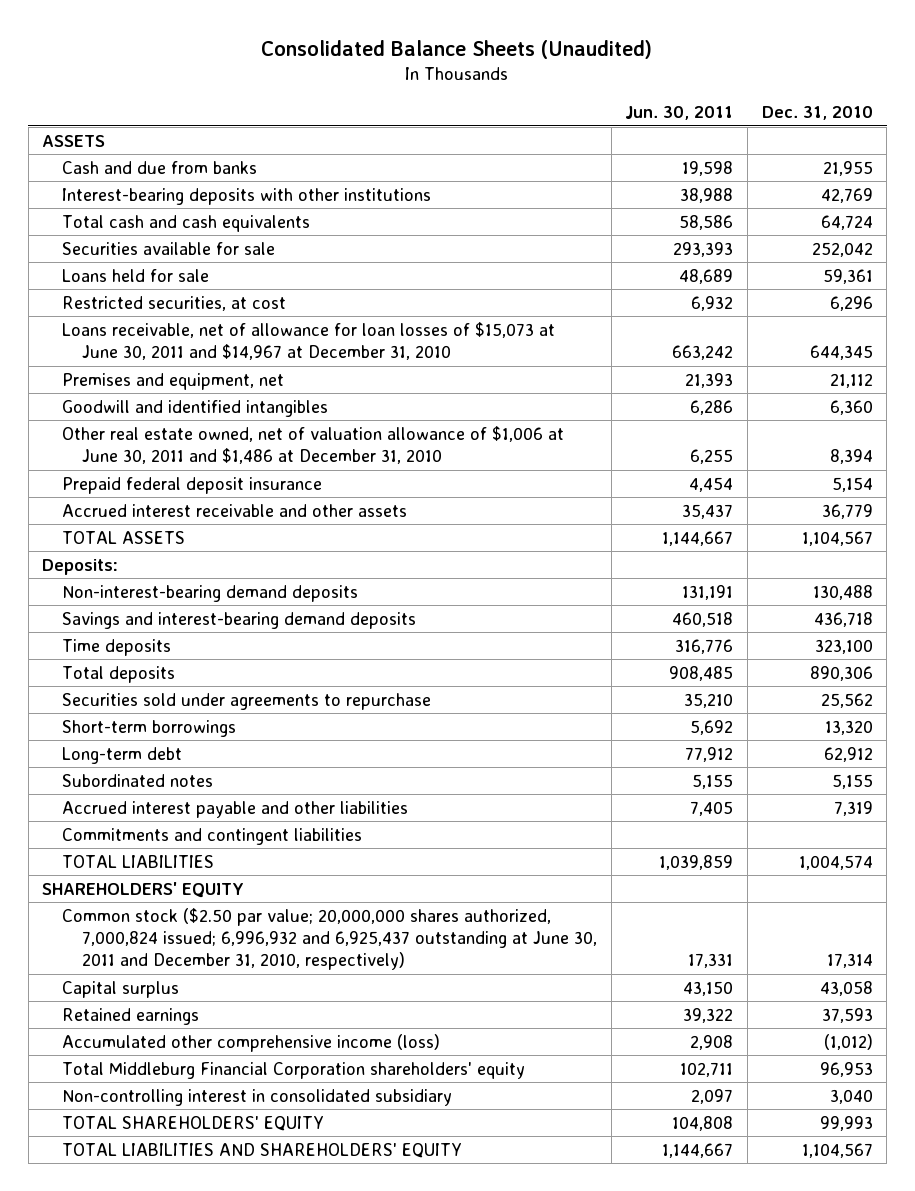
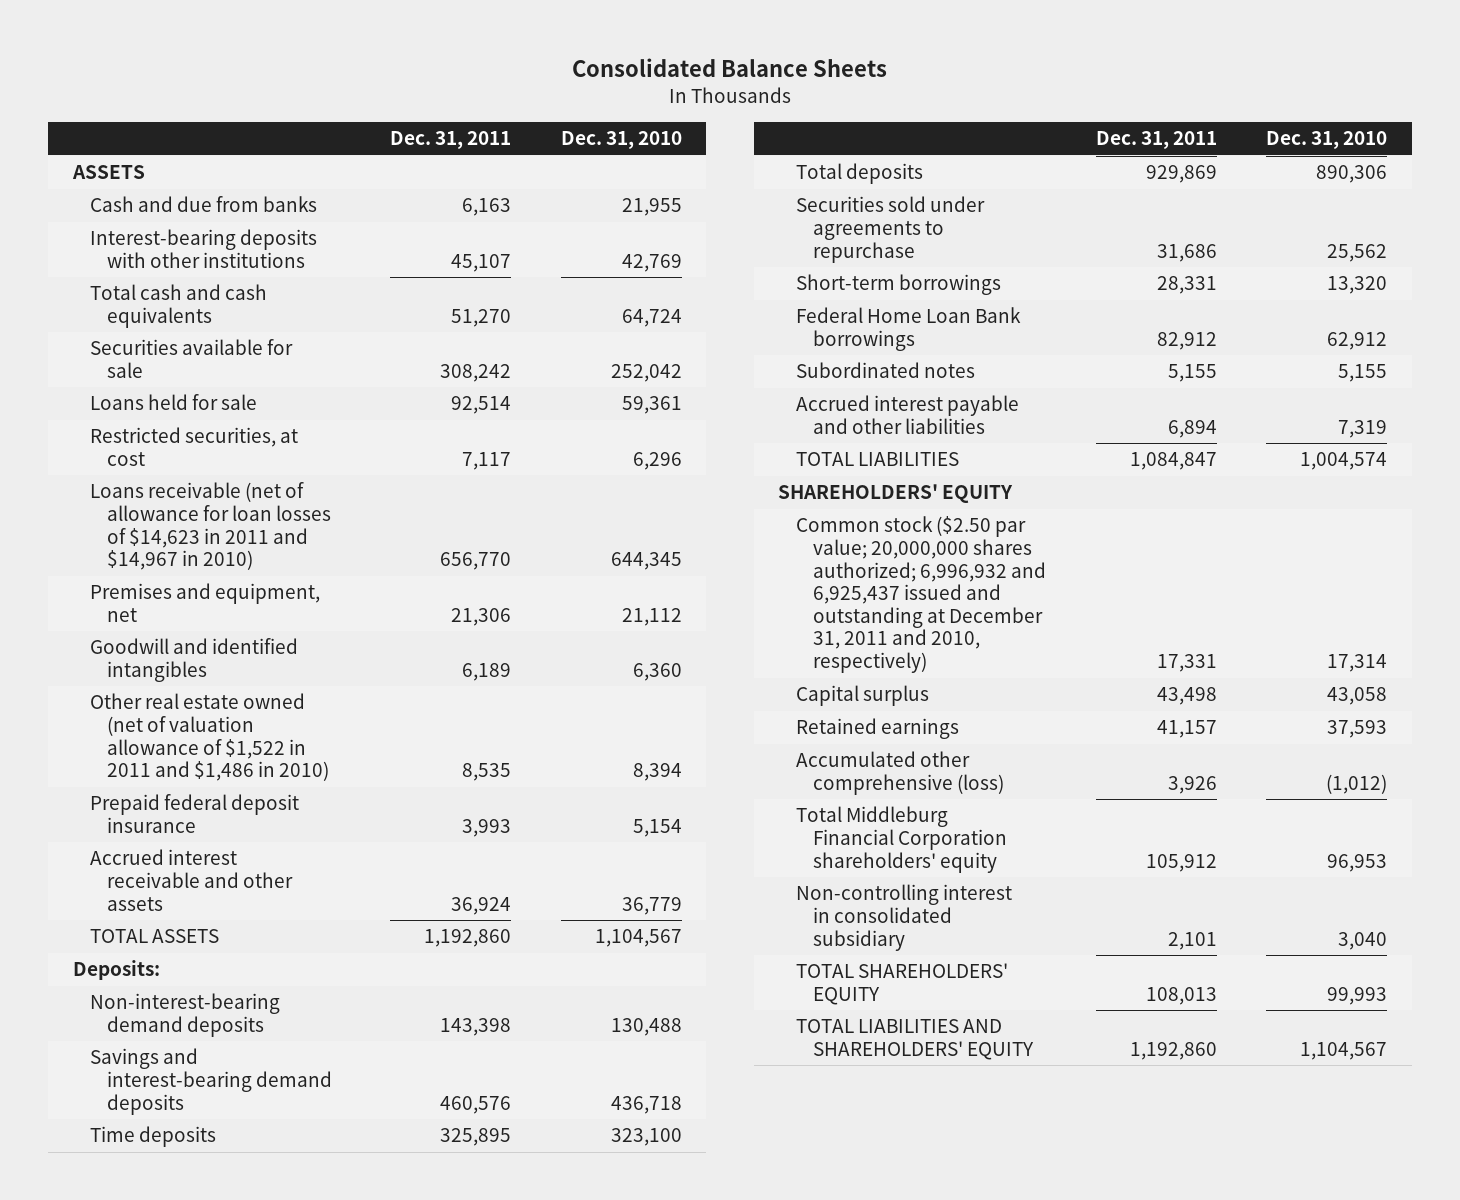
[261,40,653,60] Consolidated Balance Sheets (Unaudited) -> [571,58,887,78] Consolidated Balance Sheets
[625,106,734,121] Jun. 30, 2011 -> none
none -> [390,131,512,150] Dec. 31, 2011
[62,321,556,360] Loans receivable, net of allowance for loan losses of $15,073 at June 30, 2011 and $14,967 at December 31, 2010 -> [90,482,332,571] Loans receivable (net of allowance for loan losses of $14,623 in 2011 and $14,967 in 2010)
[62,425,565,464] Other real estate owned, net of valuation allowance of $1,006 at June 30, 2011 and $1,486 at December 31, 2010 -> [90,693,330,782] Other real estate owned (net of valuation allowance of $1,522 in 2011 and $1,486 in 2010)
[62,746,183,764] Long-term debt -> [795,307,1021,351] Federal Home Loan Bank borrowings
[62,827,363,845] Commitments and contingent liabilities -> none
[62,907,598,971] Common stock ($2.50 par value; 20,000,000 shares authorized, 7,000,824 issued; 6,996,932 and 6,925,437 outstanding at June 30, 2011 and December 31, 2010, respectively) -> [795,516,1047,674] Common stock ($2.50 par value; 20,000,000 shares authorized; 6,996,932 and 6,925,437 issued and outstanding at December 31, 2011 and 2010, respectively)
[62,1033,441,1052] Accumulated other comprehensive income (loss) -> [795,751,1005,795] Accumulated other comprehensive (loss)

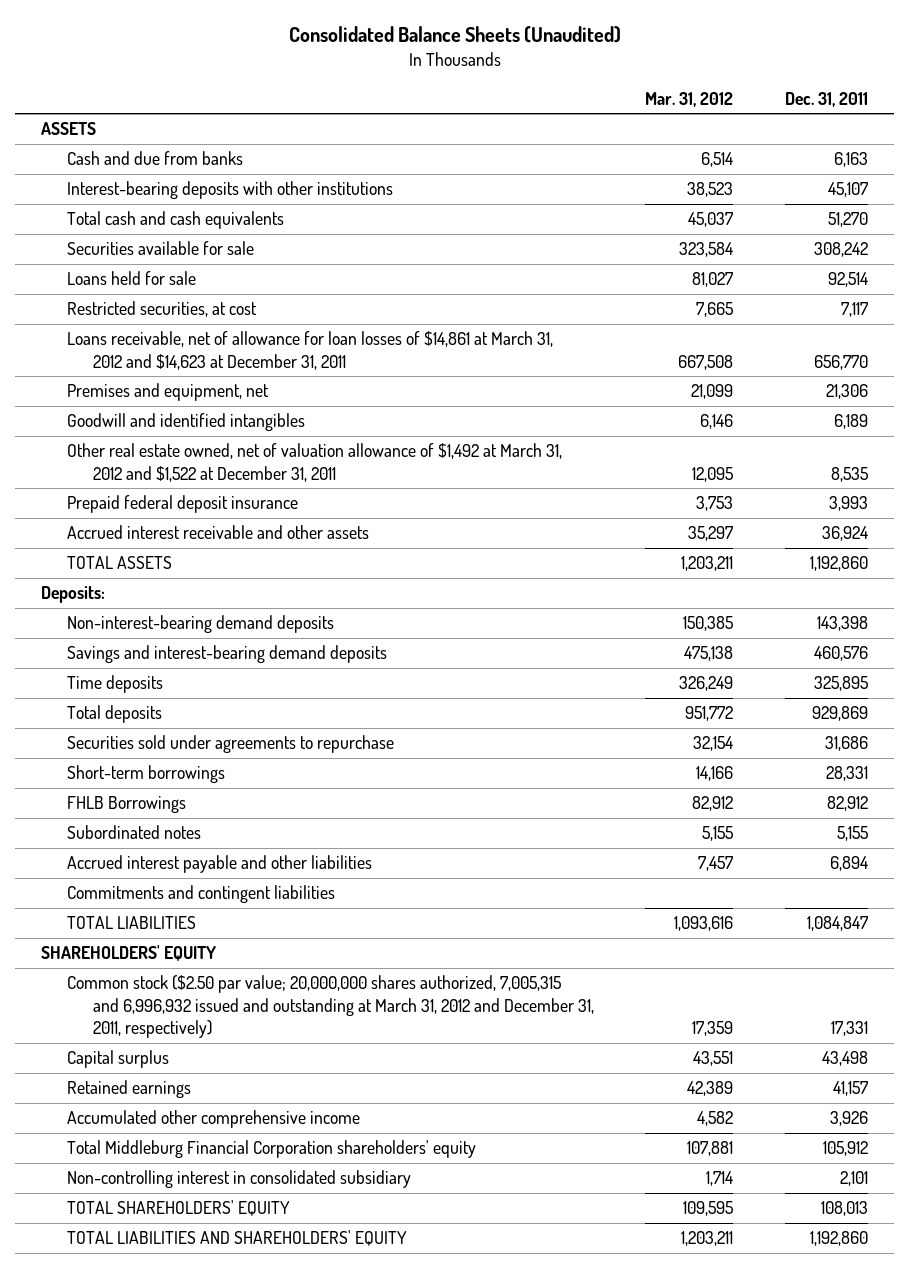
[571,58,887,78] Consolidated Balance Sheets -> [288,26,621,44] Consolidated Balance Sheets (Unaudited)
[560,131,682,150] Dec. 31, 2010 -> none
none -> [645,91,734,107] Mar. 31, 2012
[90,482,332,571] Loans receivable (net of allowance for loan losses of $14,623 in 2011 and $14,967 in 2010) -> [66,331,553,370] Loans receivable, net of allowance for loan losses of $14,861 at March 31, 2012 and $14,623 at December 31, 2011
[90,693,330,782] Other real estate owned (net of valuation allowance of $1,522 in 2011 and $1,486 in 2010) -> [66,443,562,482] Other real estate owned, net of valuation allowance of $1,492 at March 31, 2012 and $1,522 at December 31, 2011
[795,307,1021,351] Federal Home Loan Bank borrowings -> [66,796,186,814] FHLB Borrowings
none -> [66,885,335,904] Commitments and contingent liabilities
[795,516,1047,674] Common stock ($2.50 par value; 20,000,000 shares authorized; 6,996,932 and 6,925,437 issued and outstanding at December 31, 2011 and 2010, respectively) -> [66,975,594,1038] Common stock ($2.50 par value; 20,000,000 shares authorized, 7,005,315 and 6,996,932 issued and outstanding at March 31, 2012 and December 31, 2011, respectively)
[795,751,1005,795] Accumulated other comprehensive (loss) -> [66,1110,360,1129] Accumulated other comprehensive income

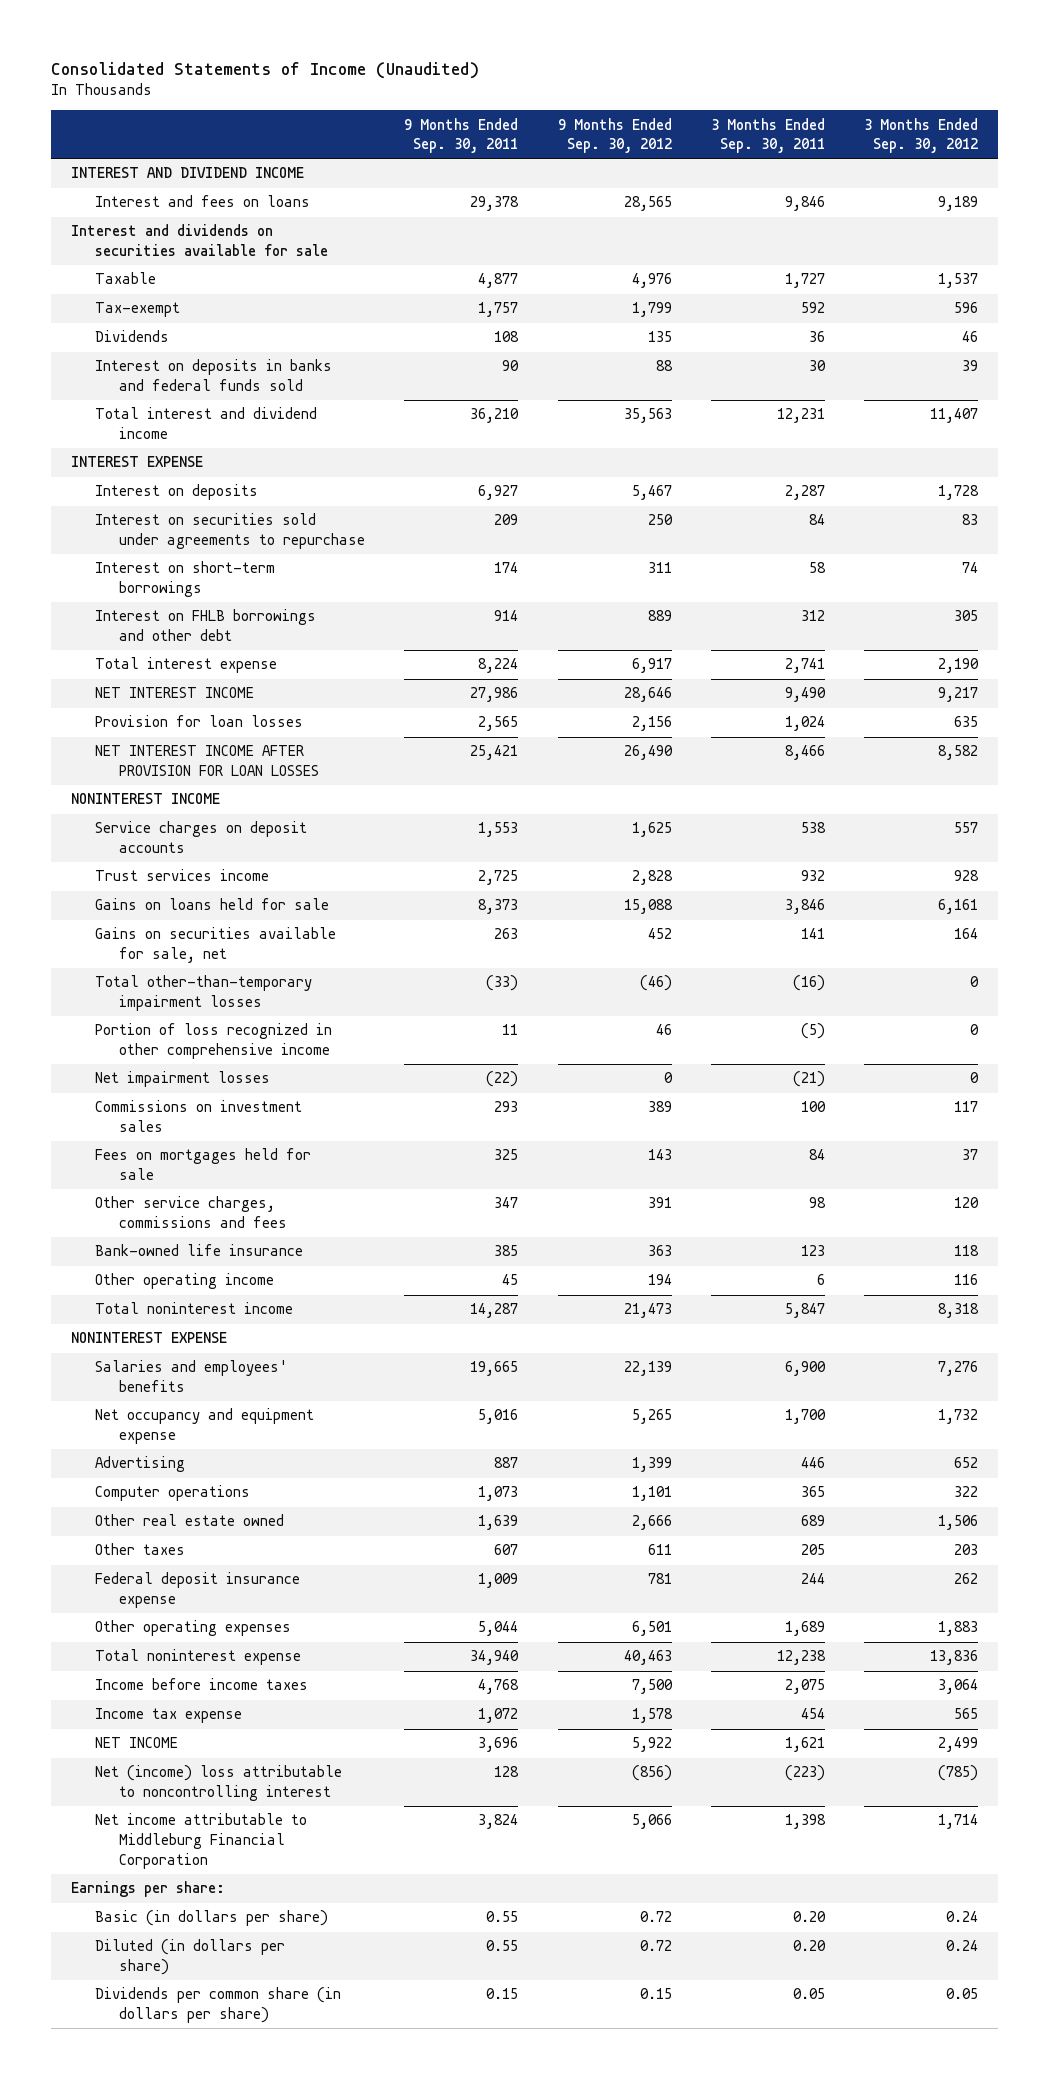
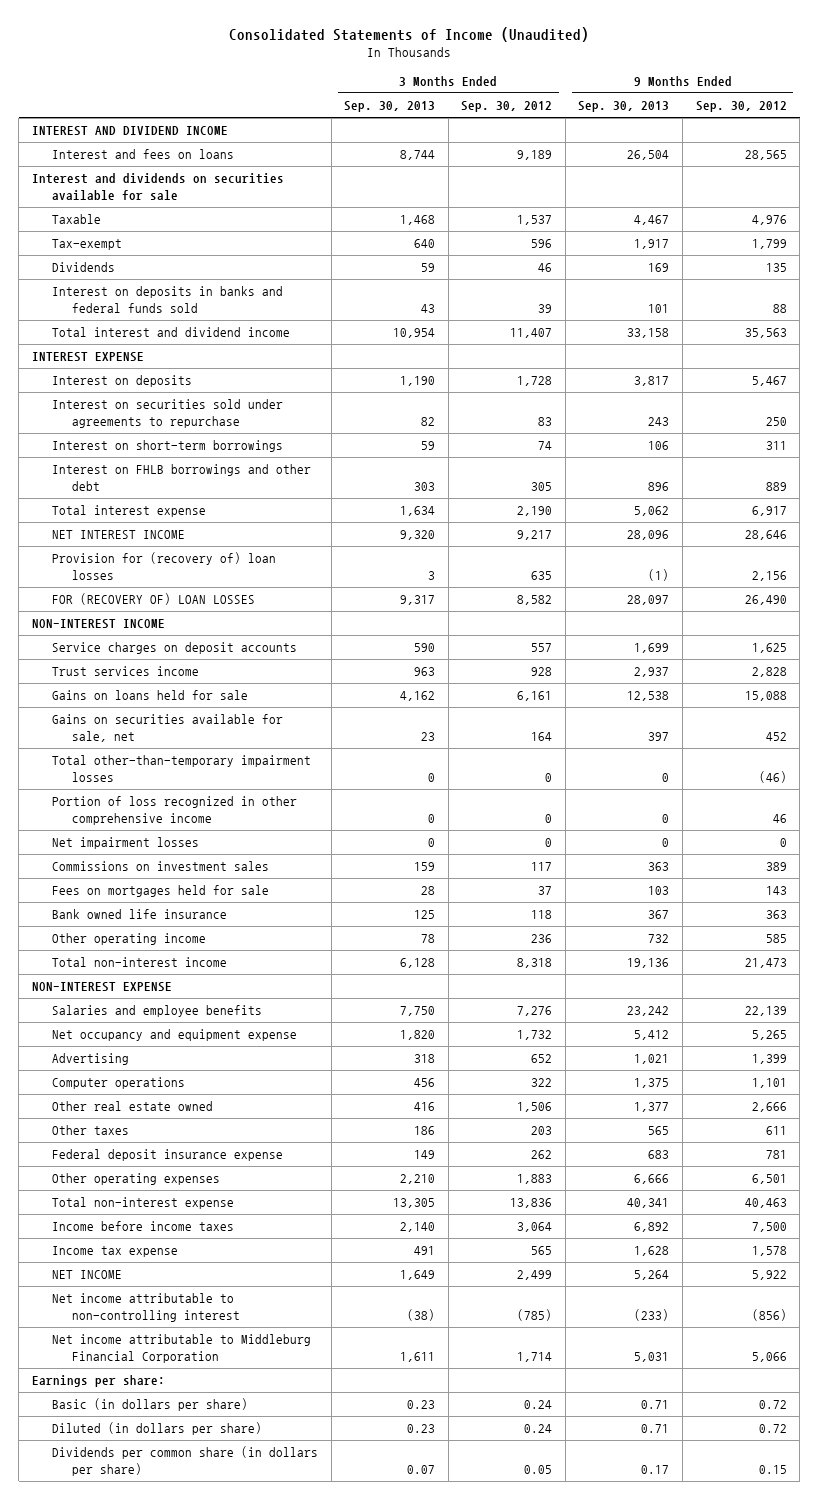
[404,117,519,154] 9 Months Ended Sep. 30, 2011 -> none
[710,117,825,154] 3 Months Ended Sep. 30, 2011 -> none
none -> [344,101,436,113] Sep. 30, 2013
none -> [578,101,670,113] Sep. 30, 2013
[94,715,303,728] Provision for loan losses -> [52,552,277,580] Provision for (recovery of) loan losses
[94,745,319,777] NET INTEREST INCOME AFTER PROVISION FOR LOAN LOSSES -> [52,593,256,606] FOR (RECOVERY OF) LOAN LOSSES
[70,793,220,805] NONINTEREST INCOME -> [31,619,165,630] NON-INTEREST INCOME
[94,1196,287,1229] Other service charges, commissions and fees -> none
[94,1244,303,1257] Bank-owned life insurance -> [52,909,228,920] Bank owned life insurance
[647,1274,672,1286] 194 -> [765,934,787,944] 585
[954,1274,979,1286] 116 -> [531,934,553,944] 236
[94,1302,293,1315] Total noninterest income -> [52,957,228,968] Total non-interest income
[70,1332,227,1344] NONINTEREST EXPENSE -> [31,982,172,993] NON-INTEREST EXPENSE
[94,1360,288,1393] Salaries and employees' benefits -> [52,1005,263,1018] Salaries and employee benefits
[94,1649,301,1666] Total noninterest expense -> [52,1197,235,1210] Total non-interest expense
[94,1765,342,1802] Net (income) loss attributable to noncontrolling interest -> [52,1293,241,1322] Net income attributable to non-controlling interest

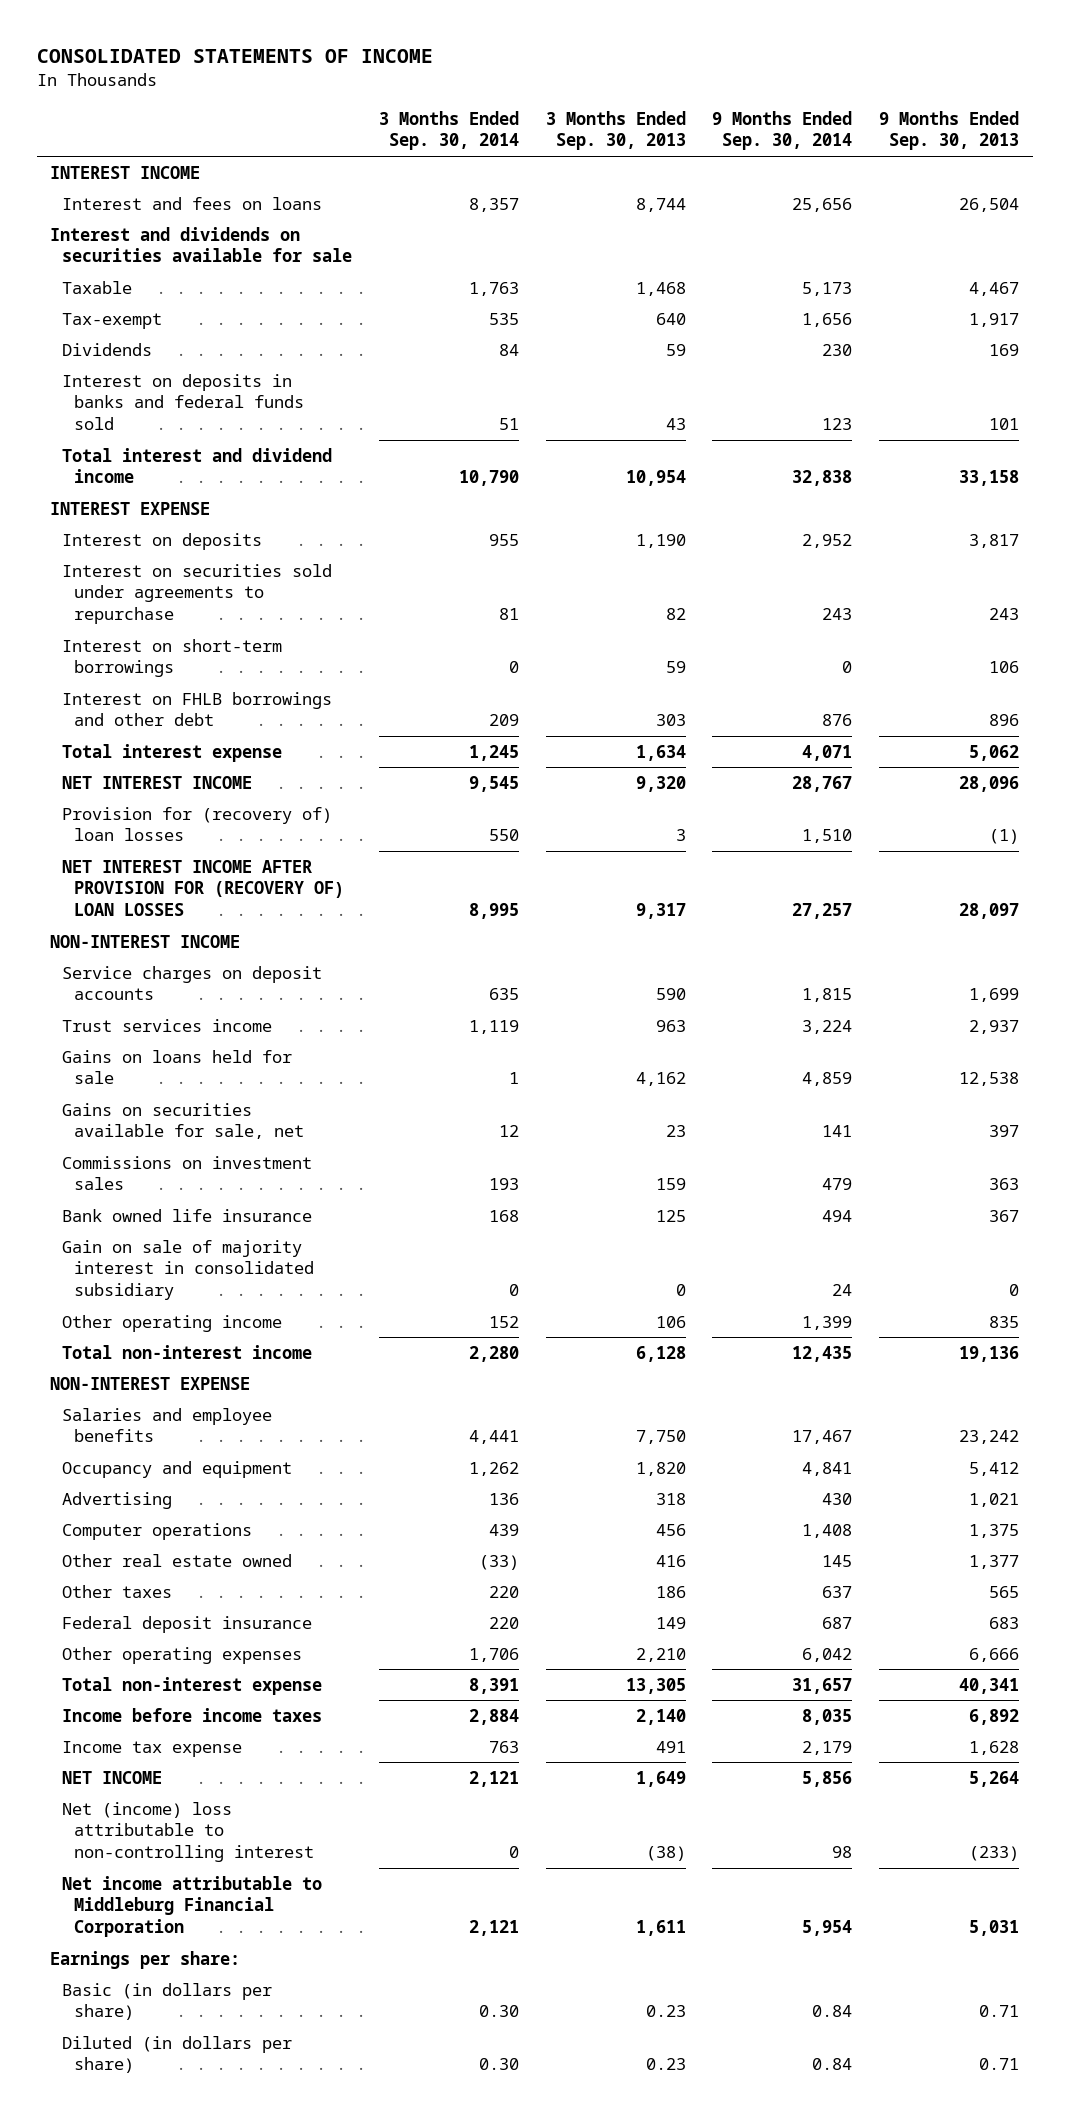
[229,26,590,42] Consolidated Statements of Income (Unaudited) -> [37,49,434,64] CONSOLIDATED STATEMENTS OF INCOME
[461,101,553,113] Sep. 30, 2012 -> none
[695,101,787,113] Sep. 30, 2012 -> none
none -> [379,110,520,151] 3 Months Ended Sep. 30, 2014
none -> [712,110,853,151] 9 Months Ended Sep. 30, 2014
[31,126,228,137] INTEREST AND DIVIDEND INCOME -> [50,165,201,179] INTEREST INCOME
[52,593,256,606] FOR (RECOVERY OF) LOAN LOSSES -> [62,859,345,917] NET INTEREST INCOME AFTER PROVISION FOR (RECOVERY OF) LOAN LOSSES
[52,755,312,782] Total other-than-temporary impairment losses -> none
[52,796,298,825] Portion of loss recognized in other comprehensive income -> none
[52,837,200,850] Net impairment losses -> none
[52,885,270,898] Fees on mortgages held for sale -> none
none -> [62,1239,315,1301] Gain on sale of majority interest in consolidated subsidiary
[421,934,436,944] 78 -> [655,1315,686,1328] 106
[648,934,670,944] 732 -> [989,1315,1020,1328] 835
[52,1029,298,1042] Net occupancy and equipment expense -> [62,1460,293,1478] Occupancy and equipment
[52,1149,284,1162] Federal deposit insurance expense -> [62,1615,313,1633] Federal deposit insurance
[52,1293,241,1322] Net income attributable to non-controlling interest -> [62,1801,315,1863] Net (income) loss attributable to non-controlling interest
[52,1446,319,1476] Dividends per common share (in dollars per share) -> none

